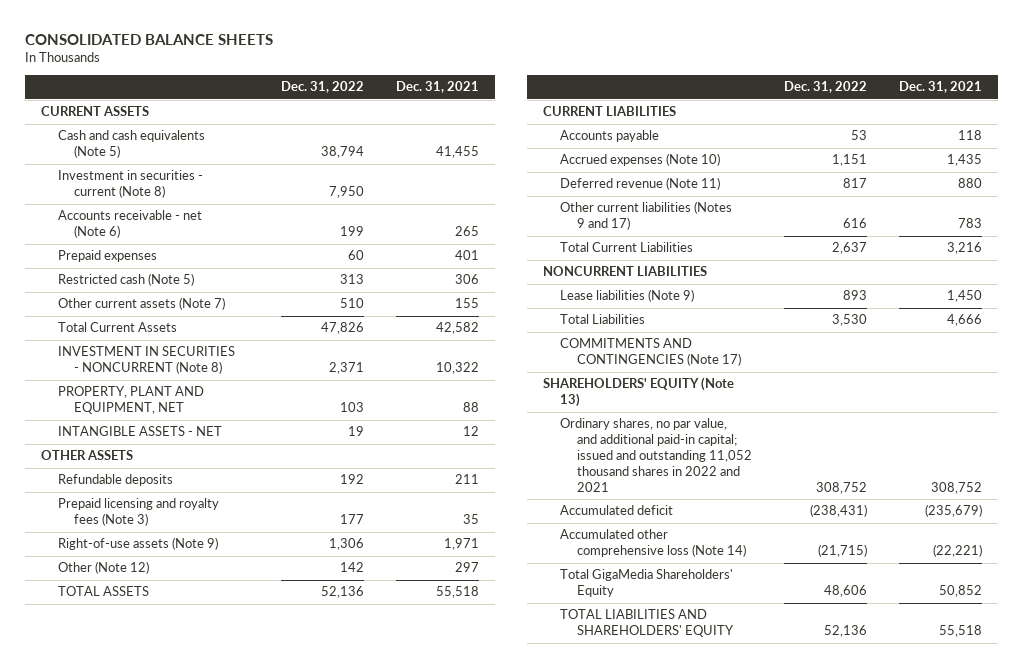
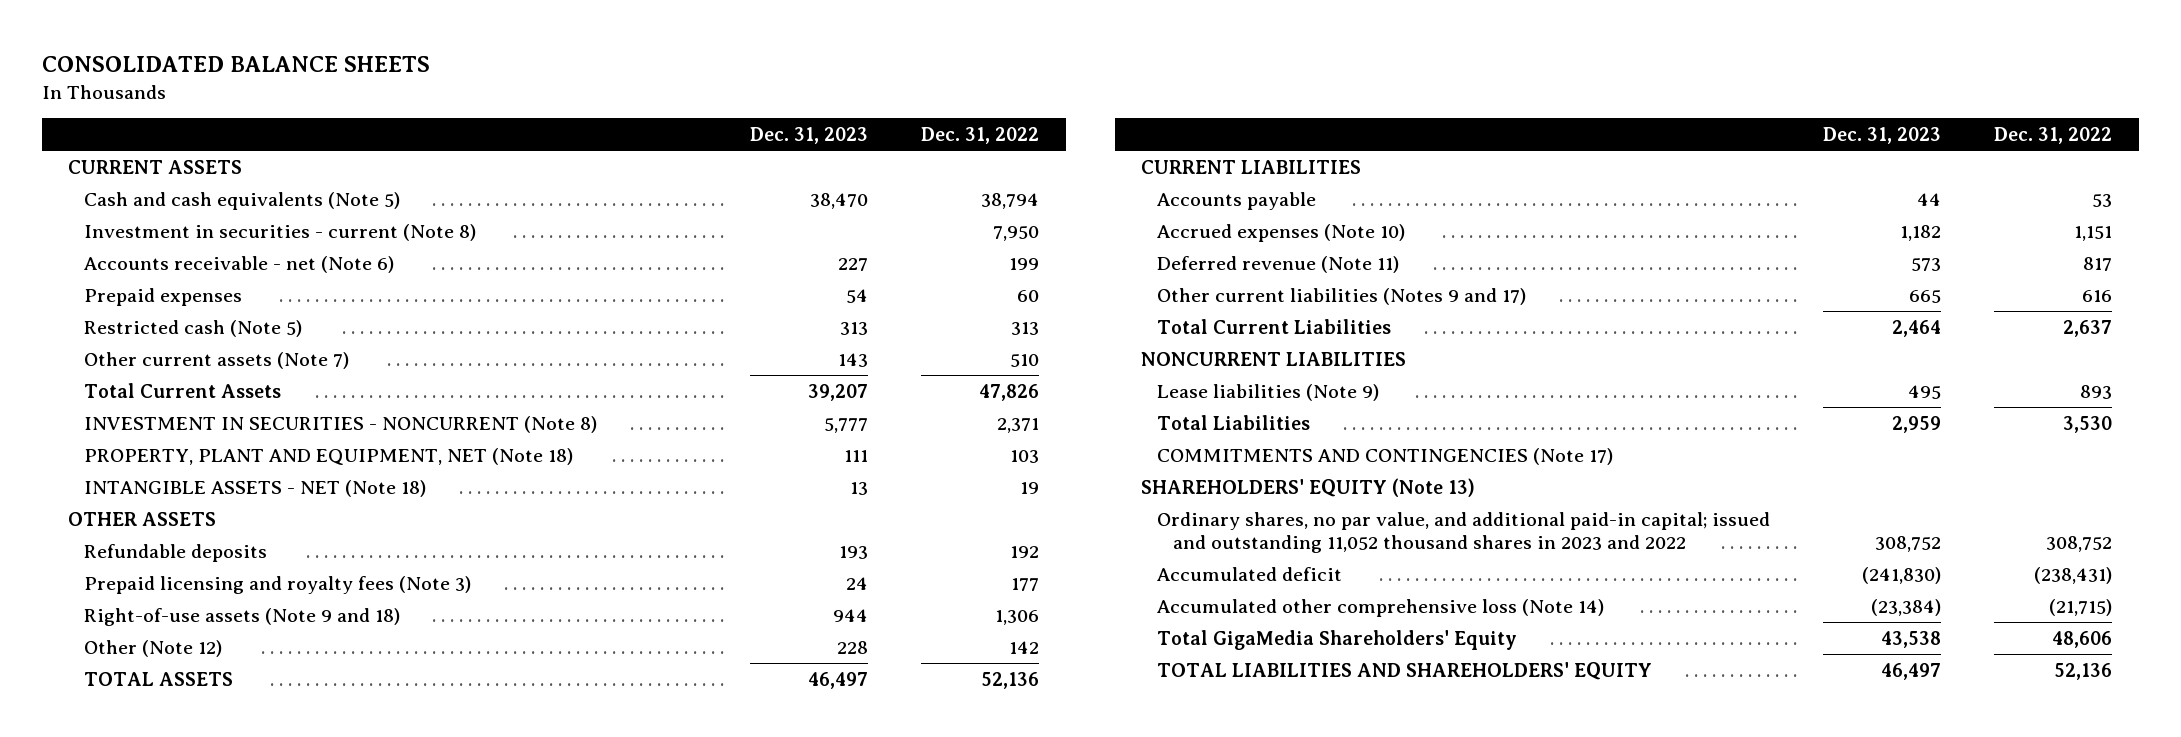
[396,81,480,94] Dec. 31, 2021 -> none
none -> [750,127,869,145] Dec. 31, 2023
[57,386,204,415] PROPERTY, PLANT AND EQUIPMENT, NET -> [84,447,574,465] PROPERTY, PLANT AND EQUIPMENT, NET (Note 18)
[57,426,222,437] INTANGIBLE ASSETS - NET -> [84,479,427,497] INTANGIBLE ASSETS - NET (Note 18)
[57,537,218,551] Right-of-use assets (Note 9) -> [84,607,401,626] Right-of-use assets (Note 9 and 18)
[560,418,752,493] Ordinary shares, no par value, and additional paid-in capital; issued and outstanding 11,052 thousand shares in 2022 and 2021 -> [1157,511,1771,553] Ordinary shares, no par value, and additional paid-in capital; issued and outstanding 11,052 thousand shares in 2023 and 2022

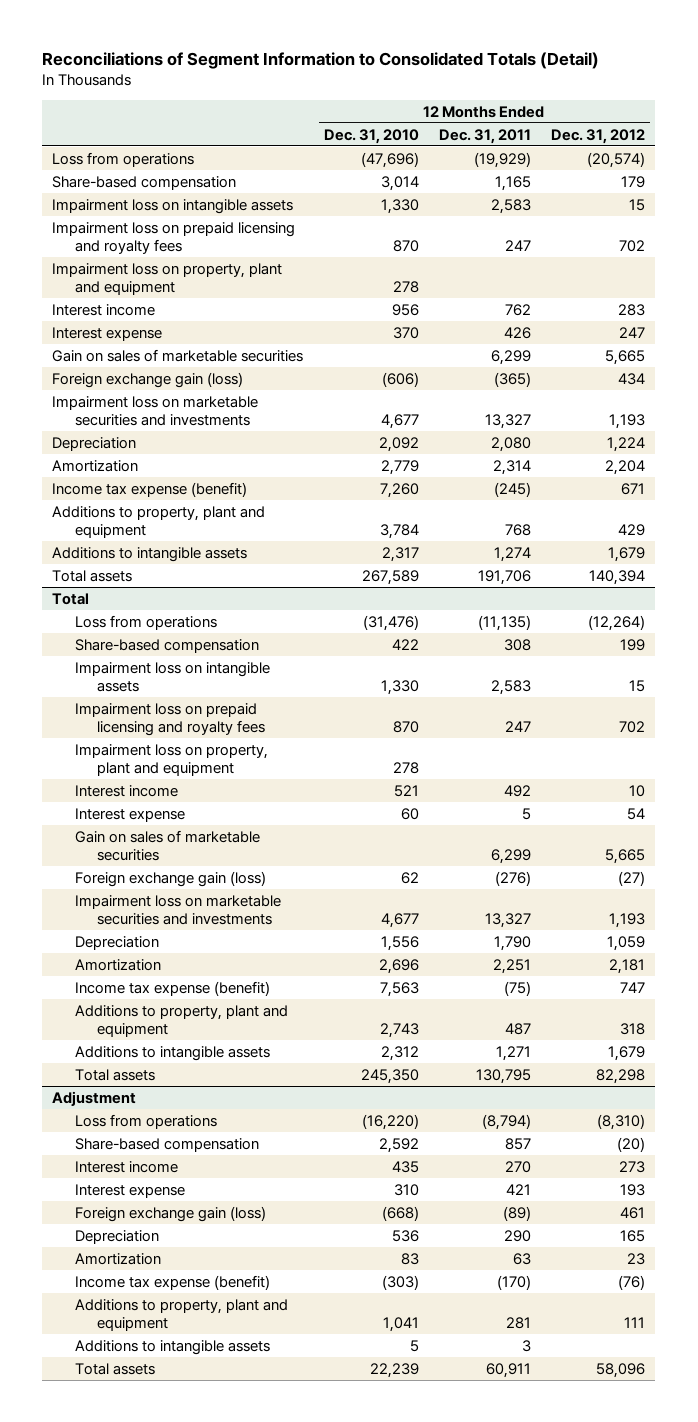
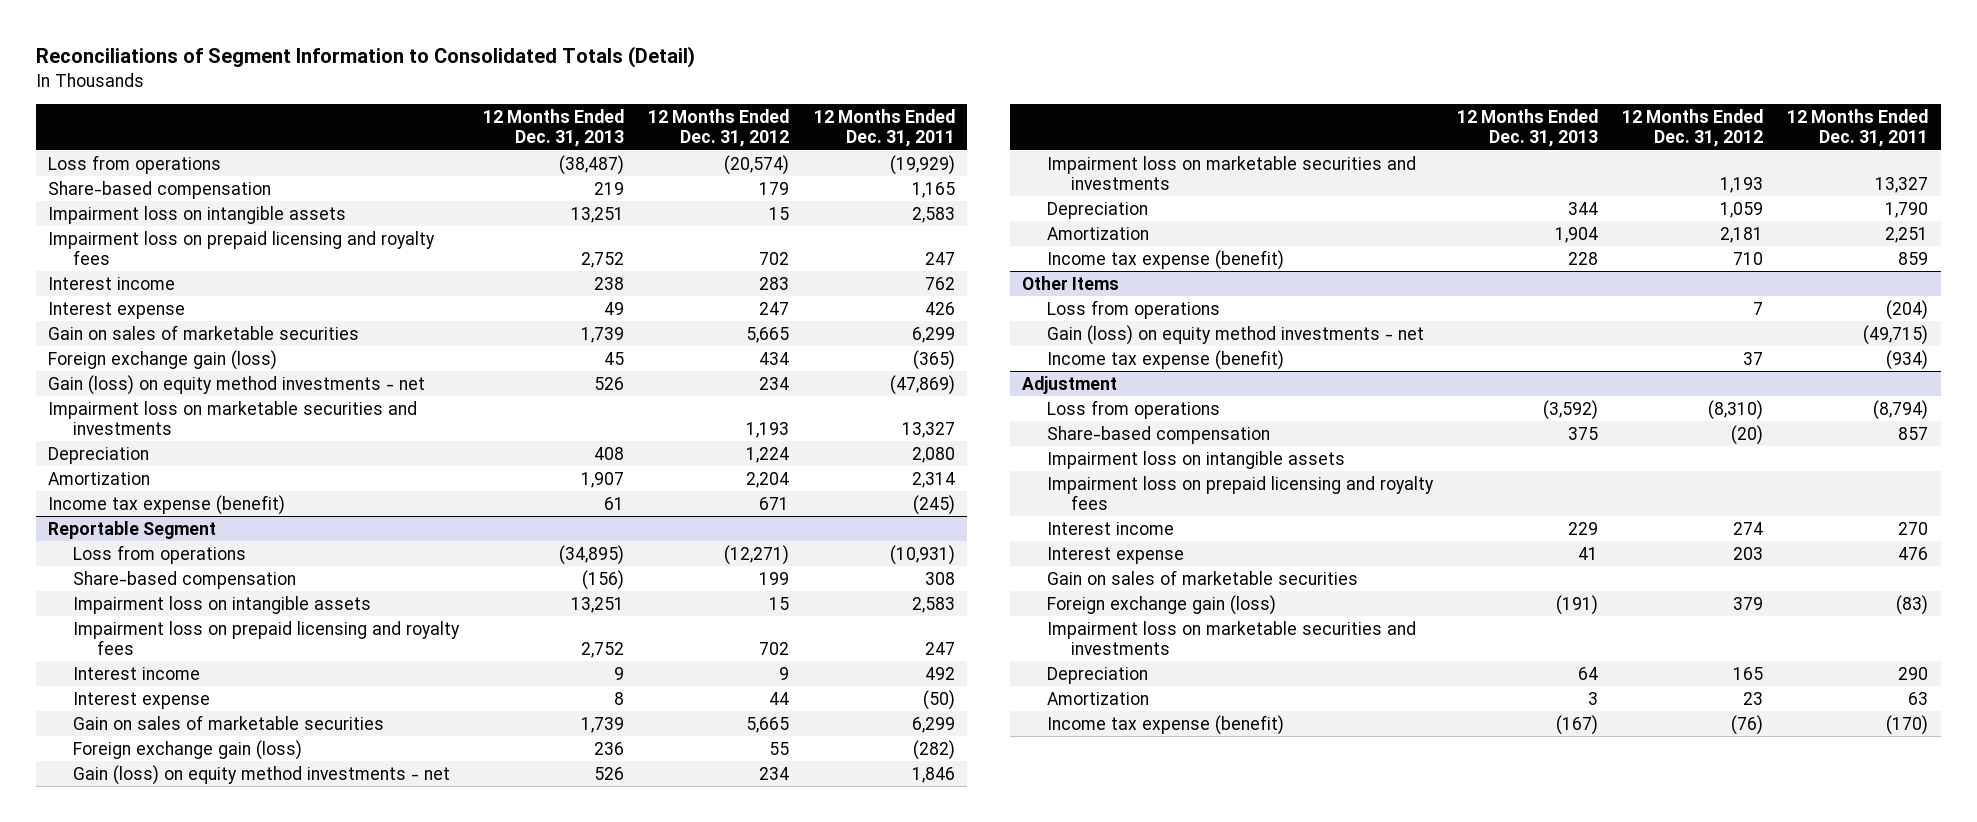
[323,128,419,144] Dec. 31, 2010 -> none
none -> [483,109,625,148] 12 Months Ended Dec. 31, 2013
[52,262,283,296] Impairment loss on property, plant and equipment -> none
none -> [48,374,426,395] Gain (loss) on equity method investments - net
[52,505,266,539] Additions to property, plant and equipment -> none
[52,546,248,562] Additions to intangible assets -> none
[52,569,133,582] Total assets -> none
[52,592,90,605] Total -> none
none -> [48,520,217,539] Reportable Segment
[477,614,531,631] (11,135) -> [889,544,955,565] (10,931)
[588,614,646,631] (12,264) -> [724,544,790,565] (12,271)
[74,743,268,777] Impairment loss on property, plant and equipment -> none
[629,784,646,797] 10 -> [779,666,790,680] 9
[521,807,531,820] 5 -> [922,689,955,710] (50)
[627,807,646,820] 54 -> [769,691,790,705] 44
[494,870,531,886] (276) -> [912,739,955,760] (282)
[618,870,646,886] (27) -> [769,741,790,755] 55
none -> [72,764,450,785] Gain (loss) on equity method investments - net
[74,1004,288,1038] Additions to property, plant and equipment -> none
[74,1045,270,1061] Additions to intangible assets -> none
[74,1068,155,1081] Total assets -> none
[503,980,531,996] (75) -> [1898,251,1929,265] 859
[620,981,646,993] 747 -> [1733,251,1764,265] 710
none -> [1022,275,1120,290] Other Items
none -> [1046,299,1220,319] Loss from operations
none -> [1046,324,1424,345] Gain (loss) on equity method investments - net
none -> [1046,349,1284,370] Income tax expense (benefit)
none -> [1046,450,1345,469] Impairment loss on intangible assets
none -> [1046,475,1434,511] Impairment loss on prepaid licensing and royalty fees
[619,1160,646,1173] 273 -> [1733,521,1764,535] 274
[505,1183,531,1195] 421 -> [1898,546,1929,560] 476
[620,1183,646,1196] 193 -> [1733,546,1764,560] 203
none -> [1046,569,1358,585] Gain on sales of marketable securities
[502,1205,531,1221] (89) -> [1896,594,1929,615] (83)
[620,1206,646,1219] 461 -> [1733,596,1764,610] 379
none -> [1046,620,1416,656] Impairment loss on marketable securities and investments
[74,1298,288,1332] Additions to property, plant and equipment -> none
[74,1339,270,1355] Additions to intangible assets -> none
[74,1362,155,1375] Total assets -> none

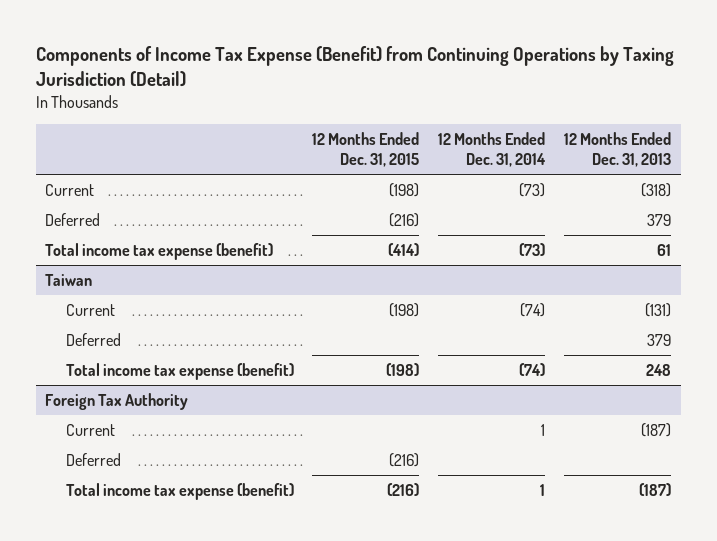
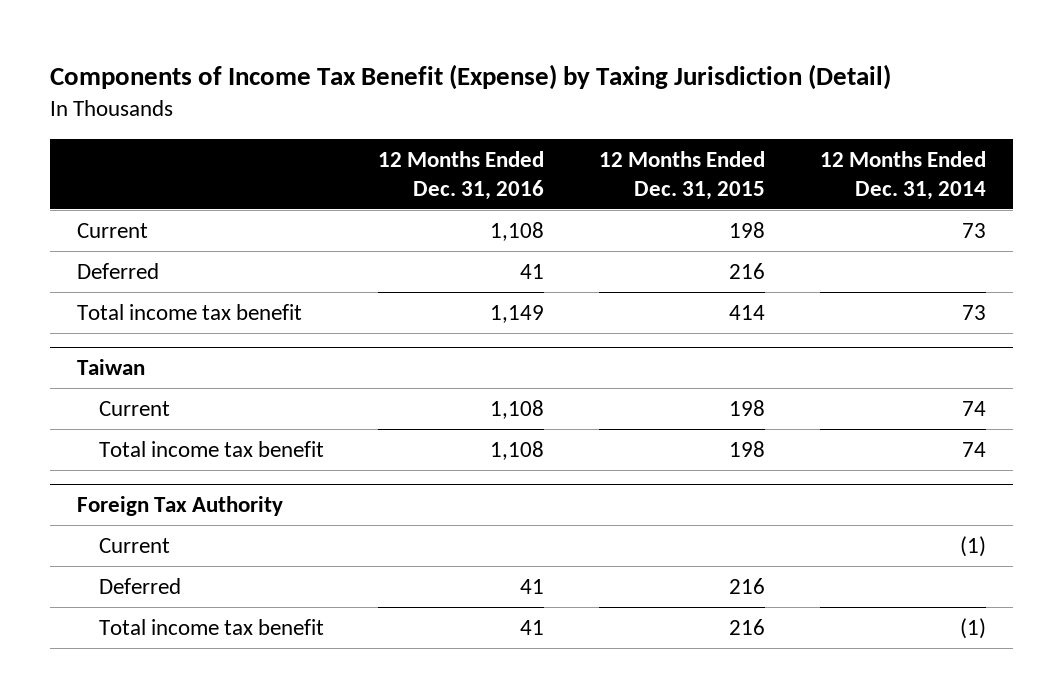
[35,45,674,87] Components of Income Tax Expense (Benefit) from Continuing Operations by Taxing Jurisdiction (Detail) -> [49,64,891,91] Components of Income Tax Benefit (Expense) by Taxing Jurisdiction (Detail)
[564,131,672,168] 12 Months Ended Dec. 31, 2013 -> none
none -> [378,151,545,200] 12 Months Ended Dec. 31, 2016
[389,183,420,198] (198) -> [729,221,766,238] 198
[519,183,546,198] (73) -> [961,222,986,238] 73
[389,213,420,228] (216) -> [729,262,766,279] 216
[45,243,274,261] Total income tax expense (benefit) -> [77,303,303,320] Total income tax benefit
[388,243,420,257] (414) -> [729,304,766,320] 414
[519,243,546,257] (73) -> [961,304,986,320] 73
[65,333,121,347] Deferred -> none
[389,303,420,318] (198) -> [729,399,766,416] 198
[520,303,546,318] (74) -> [961,400,986,416] 74
[65,363,294,381] Total income tax expense (benefit) -> [98,440,324,457] Total income tax benefit
[386,363,420,377] (198) -> [729,440,766,457] 198
[519,363,546,377] (74) -> [961,441,986,457] 74
[541,424,546,437] 1 -> [959,535,986,557] (1)
[389,453,420,468] (216) -> [729,577,766,594] 216
[65,483,294,501] Total income tax expense (benefit) -> [98,618,324,635] Total income tax benefit
[387,483,420,497] (216) -> [729,618,766,635] 216
[540,484,546,497] 1 -> [959,617,986,639] (1)

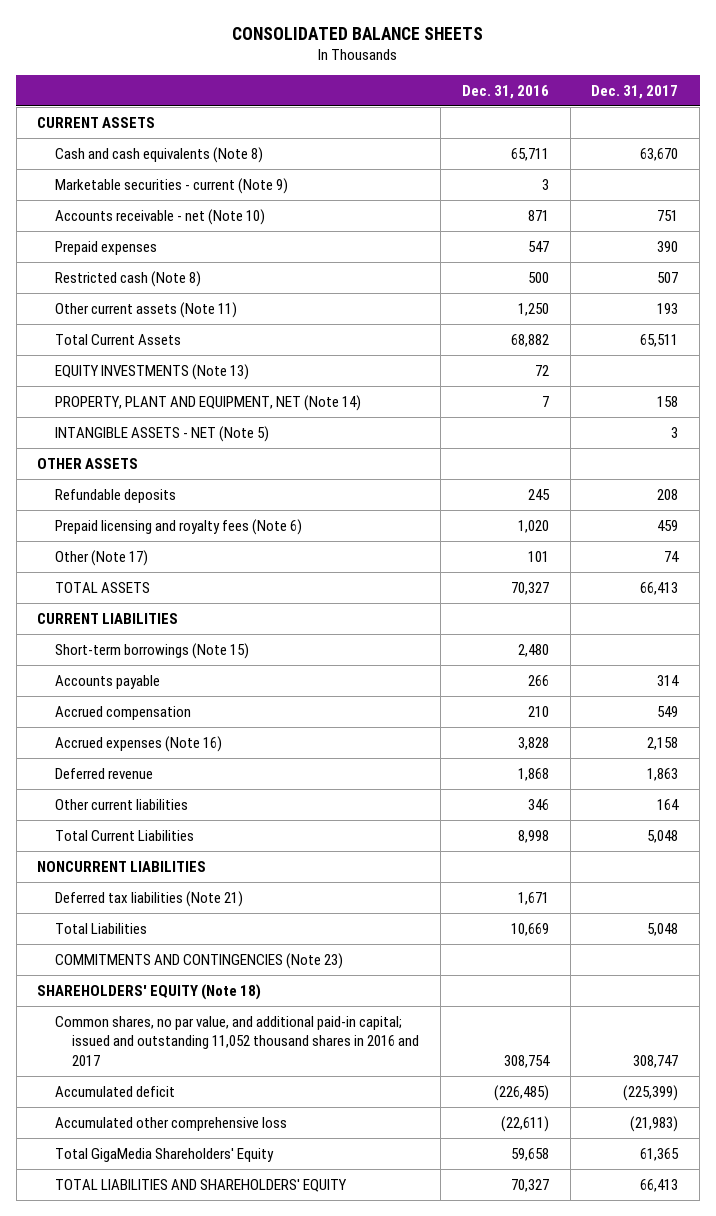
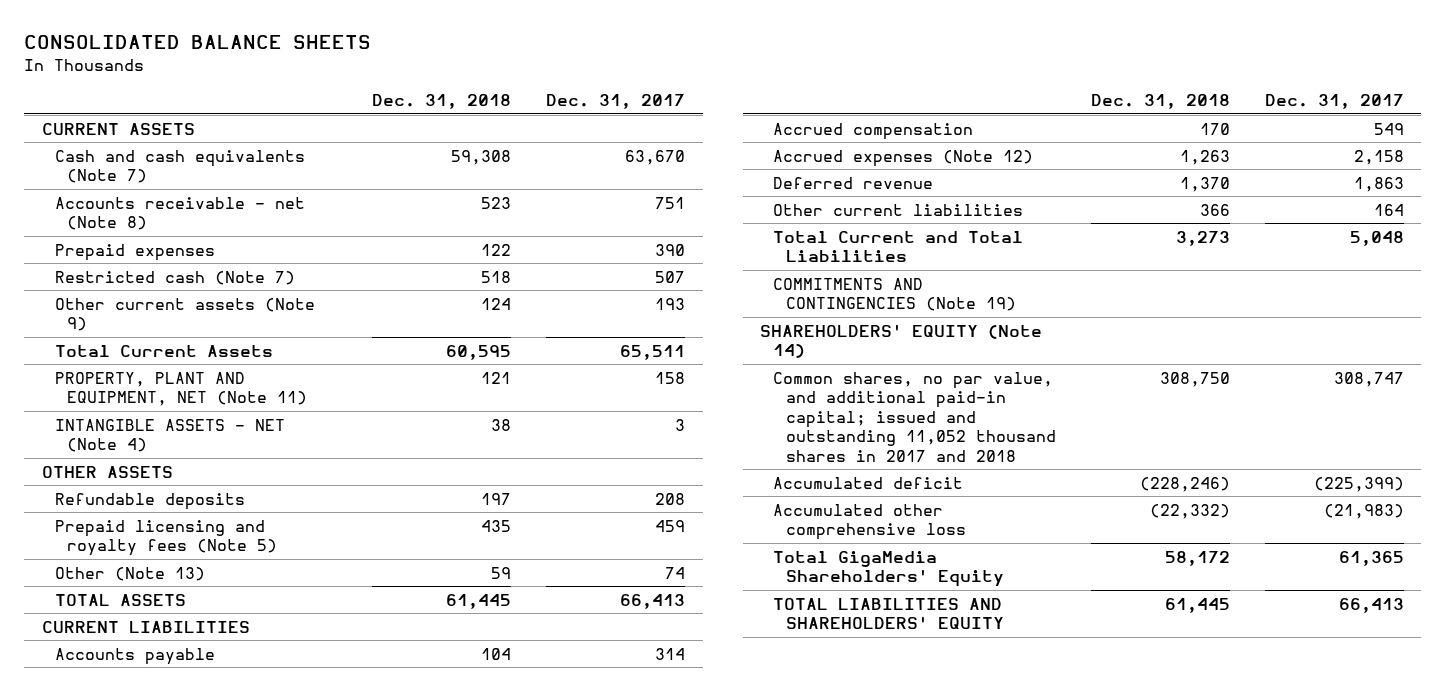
[461,84,549,99] Dec. 31, 2016 -> none
none -> [372,94,512,110] Dec. 31, 2018
[54,177,288,194] Marketable securities - current (Note 9) -> none
[54,146,263,163] Cash and cash equivalents (Note 8) -> [54,149,305,184] Cash and cash equivalents (Note 7)
[54,208,265,225] Accounts receivable - net (Note 10) -> [54,196,305,231] Accounts receivable - net (Note 8)
[54,270,201,287] Restricted cash (Note 8) -> [54,270,295,285] Restricted cash (Note 7)
[54,301,237,318] Other current assets (Note 11) -> [54,297,315,332] Other current assets (Note 9)
[54,363,249,380] EQUITY INVESTMENTS (Note 13) -> none
[54,394,361,411] PROPERTY, PLANT AND EQUIPMENT, NET (Note 14) -> [54,371,308,407] PROPERTY, PLANT AND EQUIPMENT, NET (Note 11)
[54,425,269,442] INTANGIBLE ASSETS - NET (Note 5) -> [54,418,285,453] INTANGIBLE ASSETS - NET (Note 4)
[54,518,302,535] Prepaid licensing and royalty fees (Note 6) -> [54,519,278,557] Prepaid licensing and royalty fees (Note 5)
[54,549,148,566] Other (Note 17) -> [54,566,205,581] Other (Note 13)
[54,642,249,659] Short-term borrowings (Note 15) -> none
[54,735,222,752] Accrued expenses (Note 16) -> [772,149,1033,167] Accrued expenses (Note 12)
[54,829,194,841] Total Current Liabilities -> none
[37,860,207,872] NONCURRENT LIABILITIES -> none
[54,890,243,907] Deferred tax liabilities (Note 21) -> none
[54,922,147,934] Total Liabilities -> [772,230,1023,263] Total Current and Total Liabilities
[54,952,343,969] COMMITMENTS AND CONTINGENCIES (Note 23) -> [772,277,1016,312] COMMITMENTS AND CONTINGENCIES (Note 19)
[37,983,262,1000] SHAREHOLDERS' EQUITY (Note 18) -> [760,323,1043,359] SHAREHOLDERS' EQUITY (Note 14)
[54,1015,420,1066] Common shares, no par value, and additional paid-in capital; issued and outstanding 11,052 thousand shares in 2016 and 2017 -> [772,371,1056,462] Common shares, no par value, and additional paid-in capital; issued and outstanding 11,052 thousand shares in 2017 and 2018

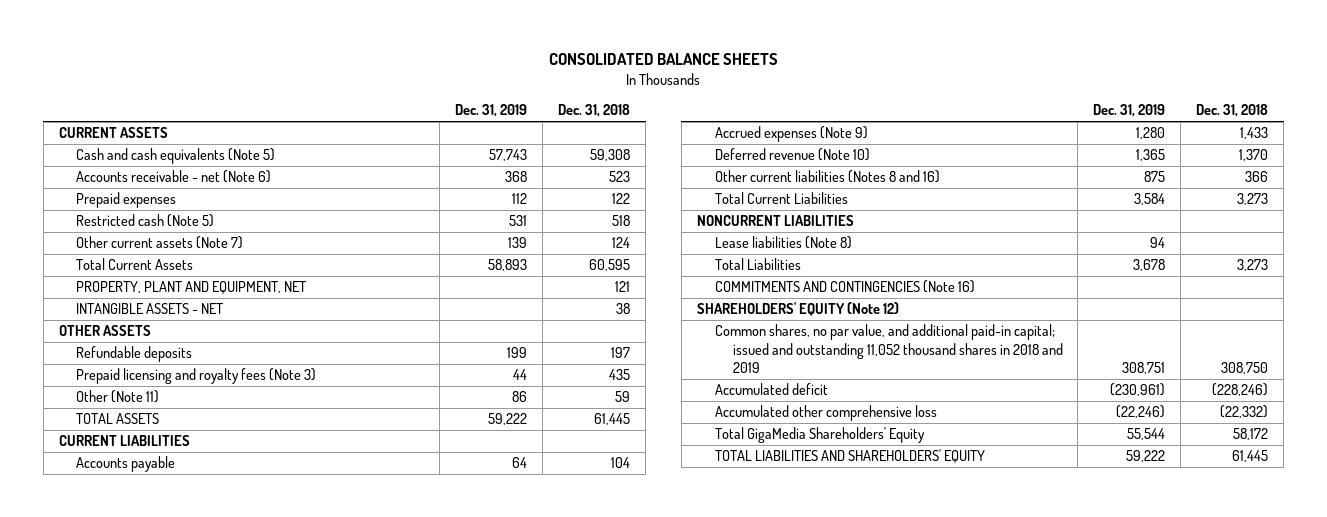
[546,94,686,110] Dec. 31, 2017 -> none
none -> [455,104,528,118] Dec. 31, 2019
[54,149,305,184] Cash and cash equivalents (Note 7) -> [76,148,276,165] Cash and cash equivalents (Note 5)
[54,196,305,231] Accounts receivable - net (Note 8) -> [76,170,272,184] Accounts receivable - net (Note 6)
[54,270,295,285] Restricted cash (Note 7) -> [76,214,215,228] Restricted cash (Note 5)
[54,297,315,332] Other current assets (Note 9) -> [76,236,244,250] Other current assets (Note 7)
[54,371,308,407] PROPERTY, PLANT AND EQUIPMENT, NET (Note 11) -> [76,281,307,295] PROPERTY, PLANT AND EQUIPMENT, NET
[54,418,285,453] INTANGIBLE ASSETS - NET (Note 4) -> [76,303,224,315] INTANGIBLE ASSETS - NET
[54,519,278,557] Prepaid licensing and royalty fees (Note 5) -> [76,368,317,385] Prepaid licensing and royalty fees (Note 3)
[54,566,205,581] Other (Note 13) -> [76,390,160,404] Other (Note 11)
[772,122,973,140] Accrued compensation -> none
[772,149,1033,167] Accrued expenses (Note 12) -> [714,126,868,143] Accrued expenses (Note 9)
[1179,149,1230,165] 1,263 -> [1240,127,1269,140] 1,433
[772,176,933,189] Deferred revenue -> [714,148,870,162] Deferred revenue (Note 10)
[772,203,1023,216] Other current liabilities -> [714,170,940,184] Other current liabilities (Notes 8 and 16)
none -> [714,192,848,205] Total Current Liabilities
none -> [696,215,854,227] NONCURRENT LIABILITIES
none -> [714,236,852,250] Lease liabilities (Note 8)
[772,230,1023,263] Total Current and Total Liabilities -> [714,258,801,271] Total Liabilities
[772,277,1016,312] COMMITMENTS AND CONTINGENCIES (Note 19) -> [714,280,975,294] COMMITMENTS AND CONTINGENCIES (Note 16)
[760,323,1043,359] SHAREHOLDERS' EQUITY (Note 14) -> [696,302,899,317] SHAREHOLDERS' EQUITY (Note 12)
[772,371,1056,462] Common shares, no par value, and additional paid-in capital; issued and outstanding 11,052 thousand shares in 2017 and 2018 -> [714,324,1063,373] Common shares, no par value, and additional paid-in capital; issued and outstanding 11,052 thousand shares in 2018 and 2019

